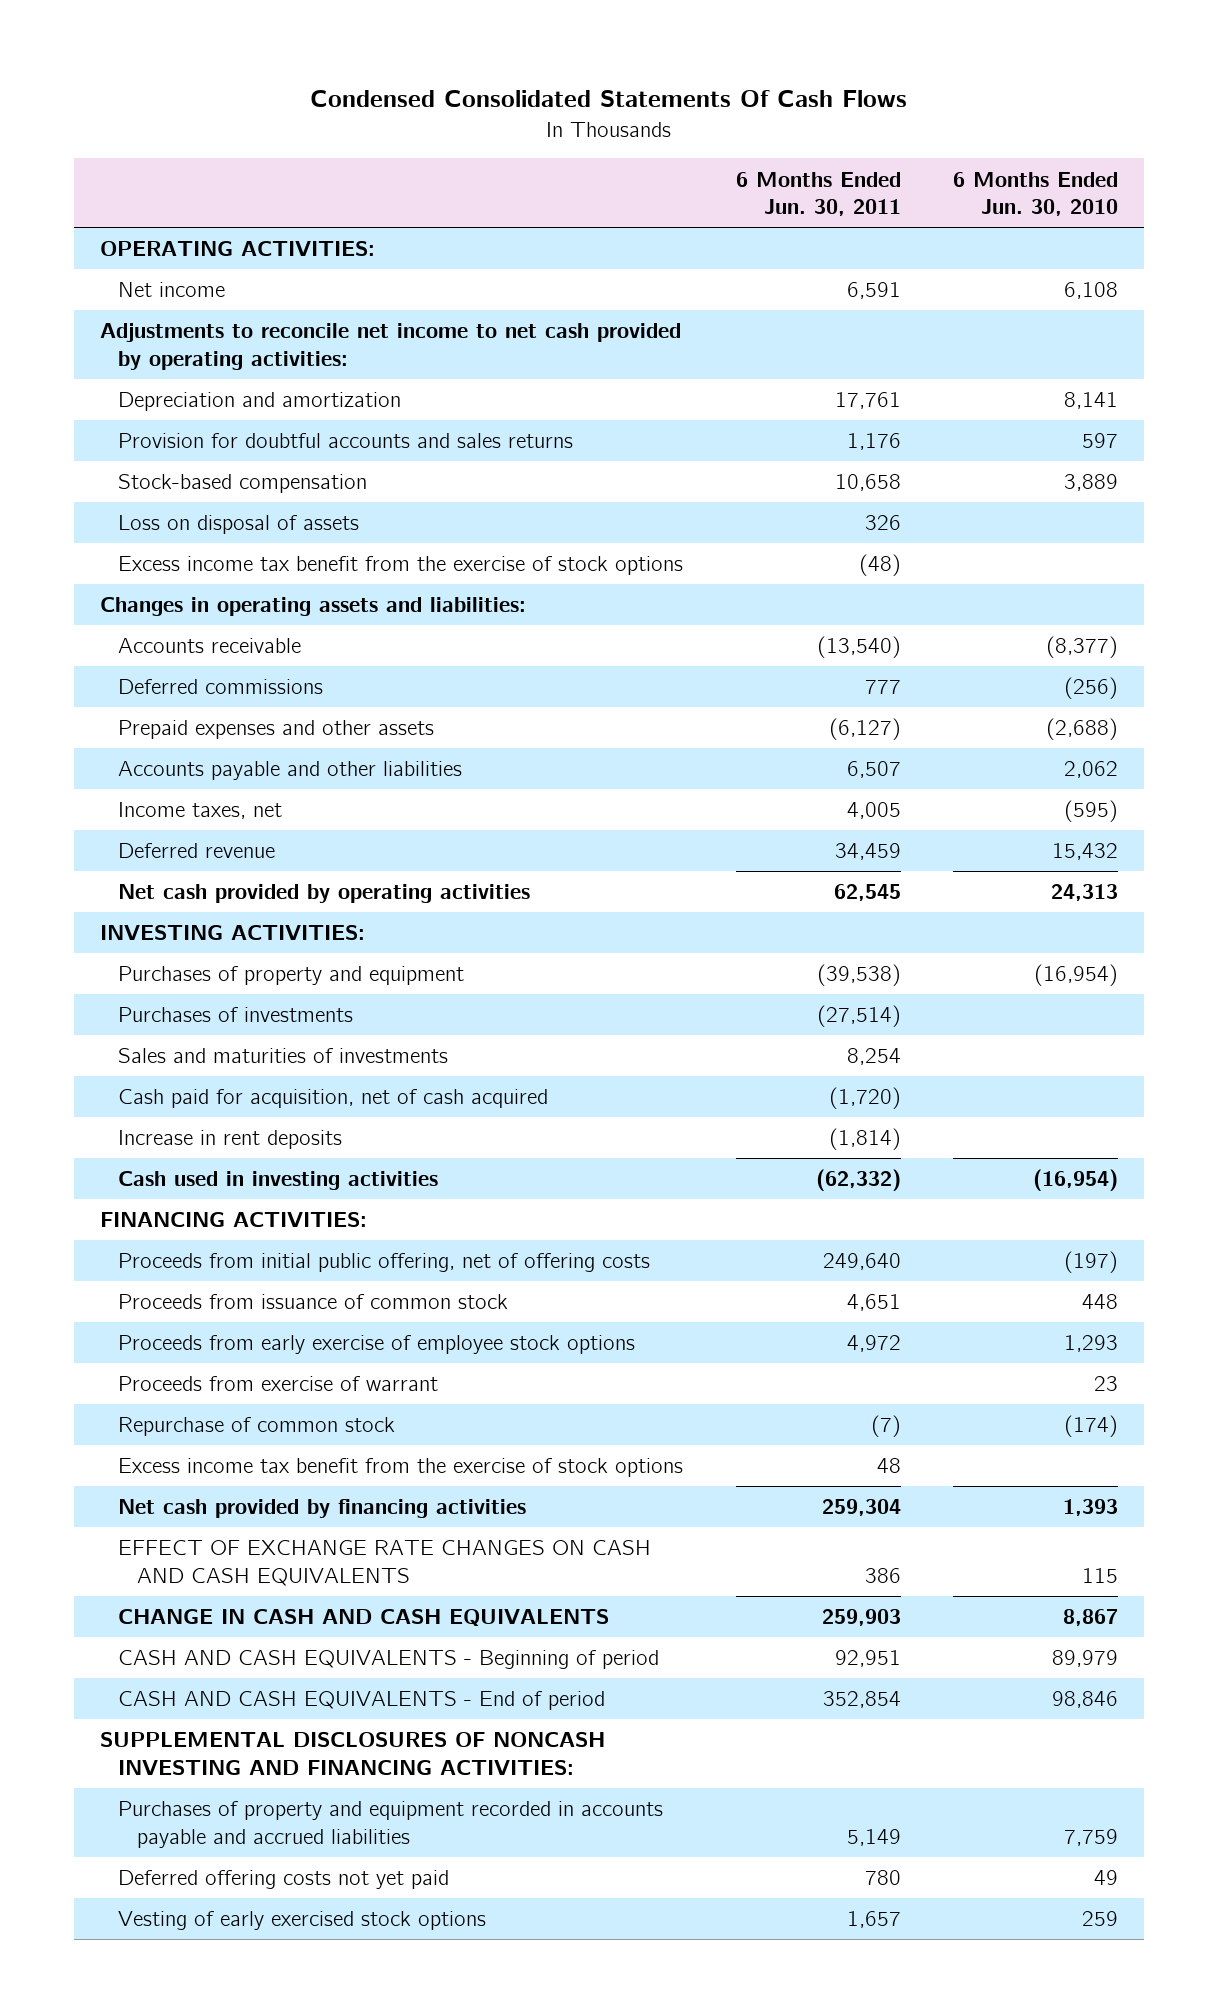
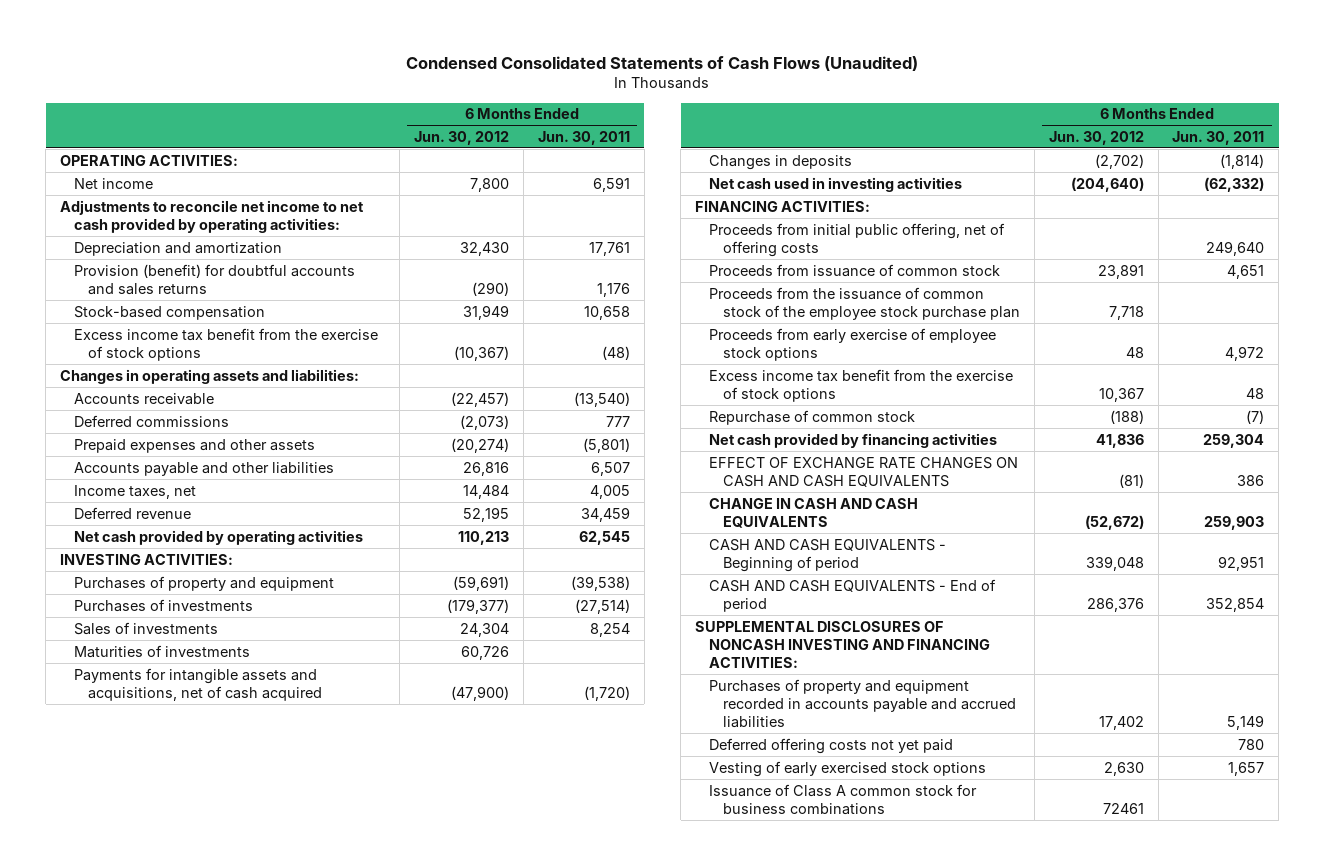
[309,90,907,108] Condensed Consolidated Statements Of Cash Flows -> [406,55,919,71] Condensed Consolidated Statements of Cash Flows (Unaudited)
[953,171,1119,216] 6 Months Ended Jun. 30, 2010 -> none
none -> [414,130,510,145] Jun. 30, 2012
[118,433,574,449] Provision for doubtful accounts and sales returns -> [74,263,356,295] Provision (benefit) for doubtful accounts and sales returns
[118,515,360,535] Loss on disposal of assets -> none
[828,718,901,741] (6,127) -> [582,437,630,453] (5,801)
[118,1048,449,1064] Sales and maturities of investments -> [74,621,219,635] Sales of investments
none -> [74,644,251,658] Maturities of investments
[118,1089,549,1109] Cash paid for acquisition, net of cash acquired -> [74,667,323,701] Payments for intangible assets and acquisitions, net of cash acquired
[118,1130,343,1150] Increase in rent deposits -> [708,154,852,170] Changes in deposits
[118,1171,439,1191] Cash used in investing activities -> [708,176,962,192] Net cash used in investing activities
none -> [708,286,1020,320] Proceeds from the issuance of common stock of the employee stock purchase plan
[118,1376,439,1392] Proceeds from exercise of warrant -> none
[118,1417,396,1437] Repurchase of common stock -> [708,409,915,425] Repurchase of common stock
none -> [708,783,977,815] Issuance of Class A common stock for business combinations

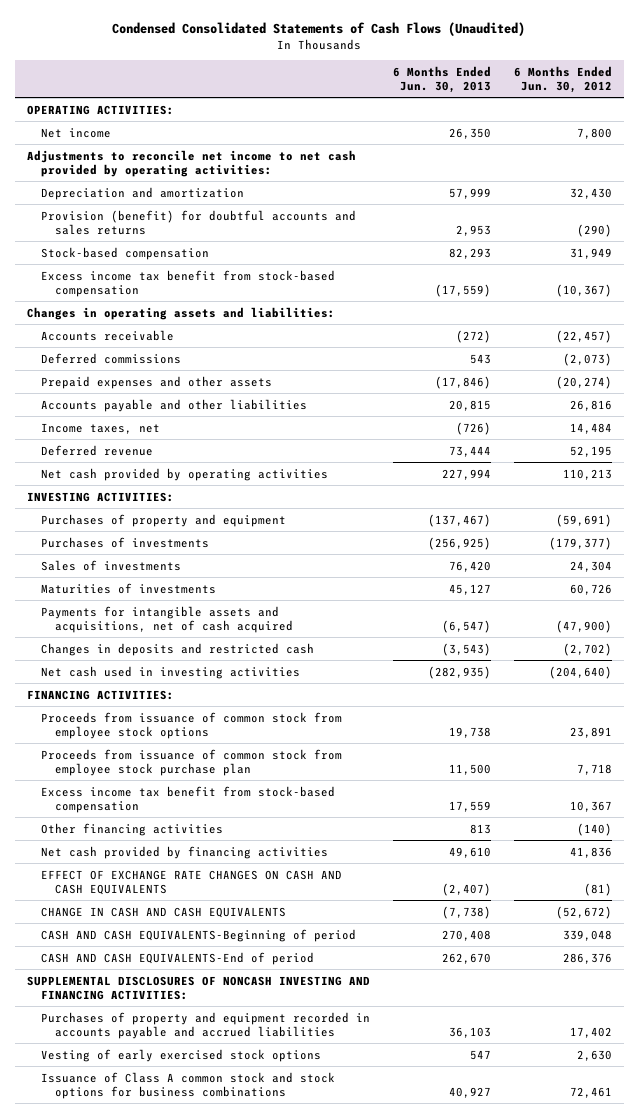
[537,130,630,145] Jun. 30, 2011 -> none
none -> [392,65,491,93] 6 Months Ended Jun. 30, 2013
[74,327,379,361] Excess income tax benefit from the exercise of stock options -> [40,269,335,297] Excess income tax benefit from stock-based compensation
[708,154,852,170] Changes in deposits -> [40,642,314,656] Changes in deposits and restricted cash
[708,222,1005,257] Proceeds from initial public offering, net of offering costs -> none
[708,327,996,361] Proceeds from early exercise of employee stock options -> none
[708,409,915,425] Repurchase of common stock -> none
[708,263,1000,277] Proceeds from issuance of common stock -> [40,711,342,739] Proceeds from issuance of common stock from employee stock options
[708,286,1020,320] Proceeds from the issuance of common stock of the employee stock purchase plan -> [40,748,342,776] Proceeds from issuance of common stock from employee stock purchase plan
[708,368,1013,402] Excess income tax benefit from the exercise of stock options -> [40,785,335,813] Excess income tax benefit from stock-based compensation
none -> [40,822,223,836] Other financing activities
[708,538,946,572] CASH AND CASH EQUIVALENTS - Beginning of period -> [40,928,356,942] CASH AND CASH EQUIVALENTS-Beginning of period
[708,578,996,612] CASH AND CASH EQUIVALENTS - End of period -> [40,951,314,965] CASH AND CASH EQUIVALENTS-End of period
[708,737,953,754] Deferred offering costs not yet paid -> none
[708,783,977,815] Issuance of Class A common stock for business combinations -> [40,1071,335,1099] Issuance of Class A common stock and stock options for business combinations
[1102,802,1144,814] 72461 -> [570,1086,613,1098] 72,461

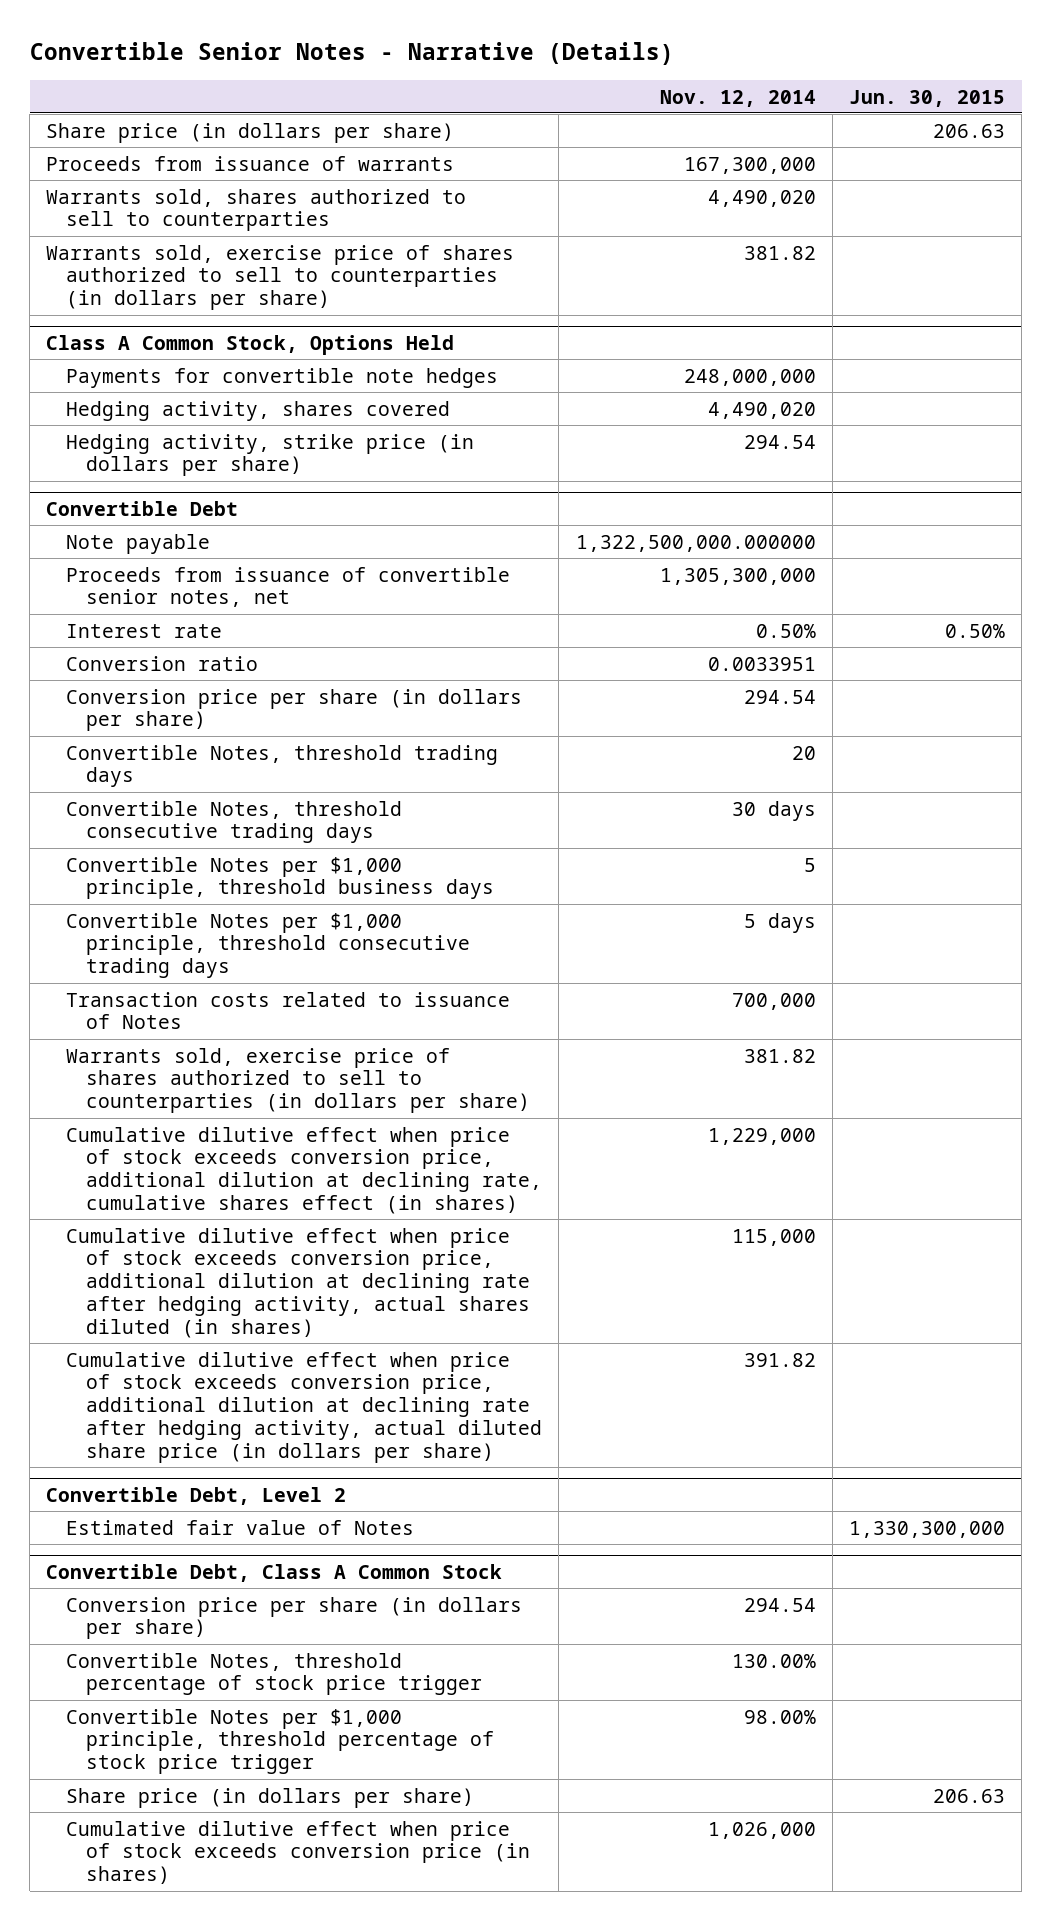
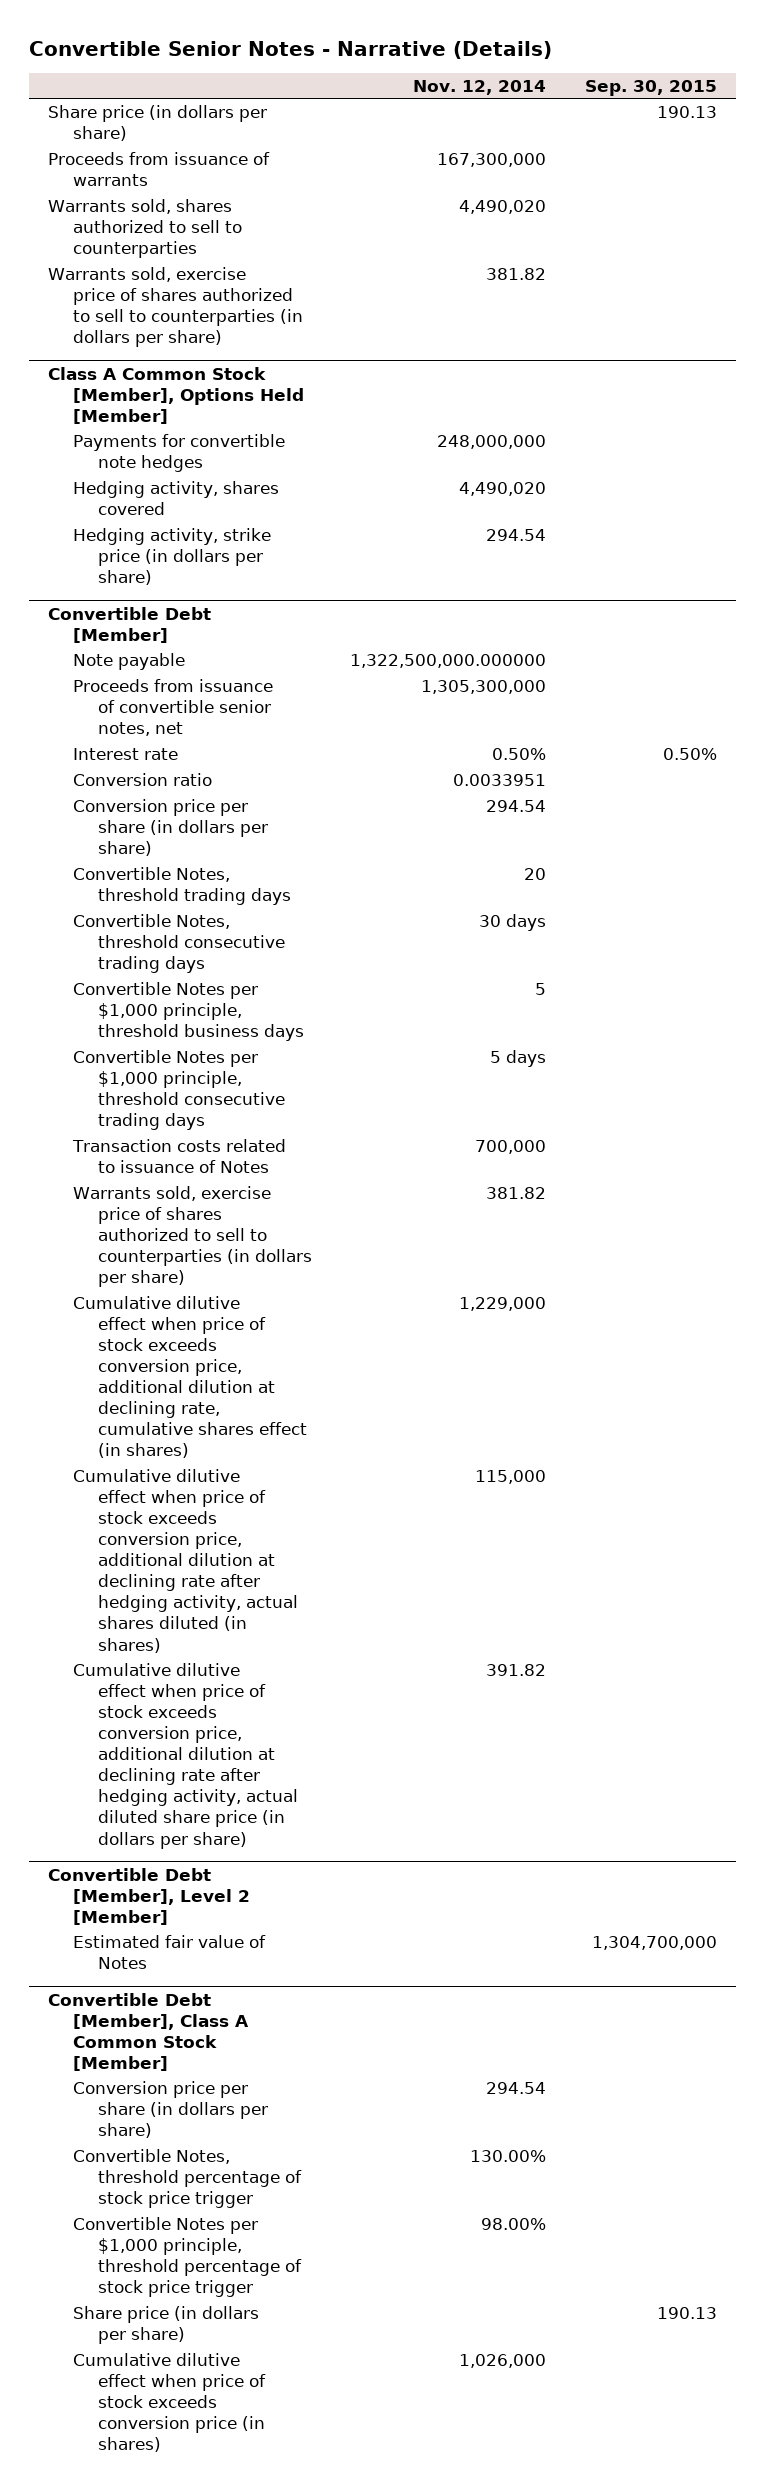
[849,89,1006,107] Jun. 30, 2015 -> none
none -> [584,79,717,96] Sep. 30, 2015
[46,334,455,355] Class A Common Stock, Options Held -> [48,366,305,424] Class A Common Stock [Member], Options Held [Member]
[46,500,239,516] Convertible Debt -> [48,606,212,643] Convertible Debt [Member]
[46,1486,347,1505] Convertible Debt, Level 2 -> [48,1867,251,1925] Convertible Debt [Member], Level 2 [Member]
[46,1563,503,1582] Convertible Debt, Class A Common Stock -> [48,1992,250,2071] Convertible Debt [Member], Class A Common Stock [Member]

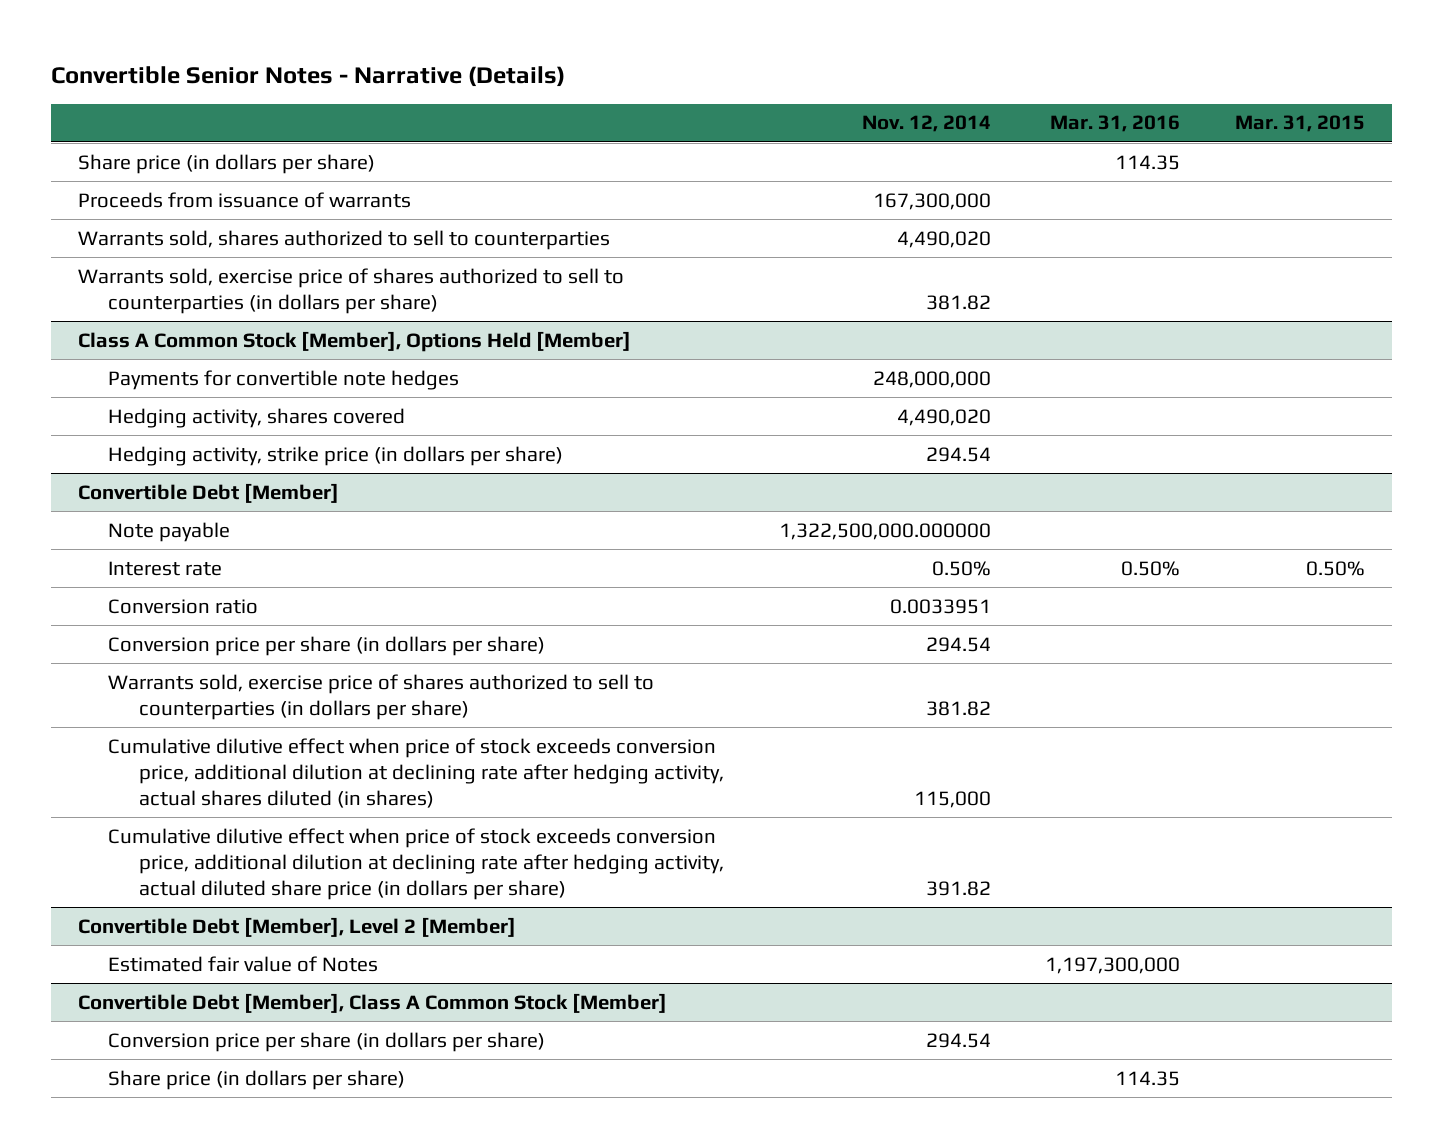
[584,79,717,96] Sep. 30, 2015 -> none
none -> [1050,115,1181,133] Mar. 31, 2016
none -> [1234,115,1365,133] Mar. 31, 2015
[73,678,274,737] Proceeds from issuance of convertible senior notes, net -> none
[73,866,292,906] Convertible Notes, threshold trading days -> none
[73,913,286,974] Convertible Notes, threshold consecutive trading days -> none
[73,981,305,1042] Convertible Notes per $1,000 principle, threshold business days -> none
[73,1049,286,1131] Convertible Notes per $1,000 principle, threshold consecutive trading days -> none
[72,1138,287,1174] Transaction costs related to issuance of Notes -> none
[73,1295,308,1459] Cumulative dilutive effect when price of stock exceeds conversion price, additional dilution at declining rate, cumulative shares effect (in shares) -> none
[73,2148,303,2209] Convertible Notes, threshold percentage of stock price trigger -> none
[73,2216,303,2298] Convertible Notes per $1,000 principle, threshold percentage of stock price trigger -> none
[73,2352,267,2453] Cumulative dilutive effect when price of stock exceeds conversion price (in shares) -> none

